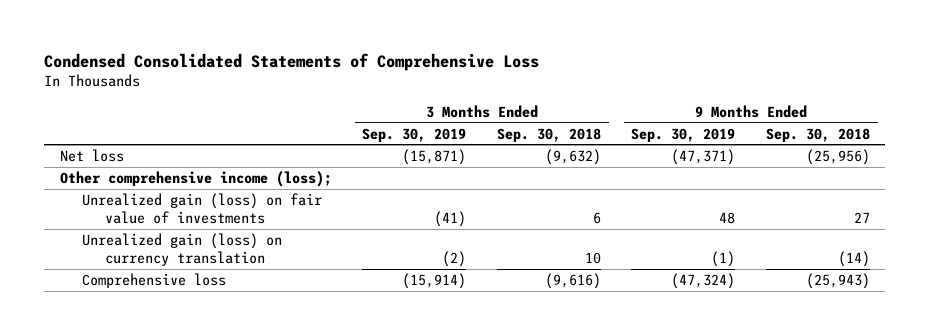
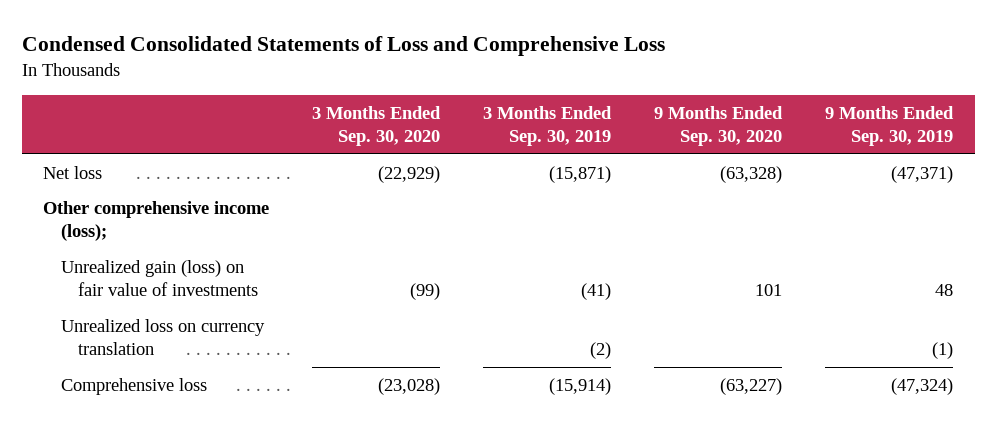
[44,52,540,71] Condensed Consolidated Statements of Comprehensive Loss -> [22,36,666,57] Condensed Consolidated Statements of Loss and Comprehensive Loss
[496,127,601,142] Sep. 30, 2018 -> none
[766,127,871,142] Sep. 30, 2018 -> none
none -> [312,105,442,147] 3 Months Ended Sep. 30, 2020
none -> [654,105,784,147] 9 Months Ended Sep. 30, 2020
[82,233,283,267] Unrealized gain (loss) on currency translation -> [60,318,265,356] Unrealized loss on currency translation

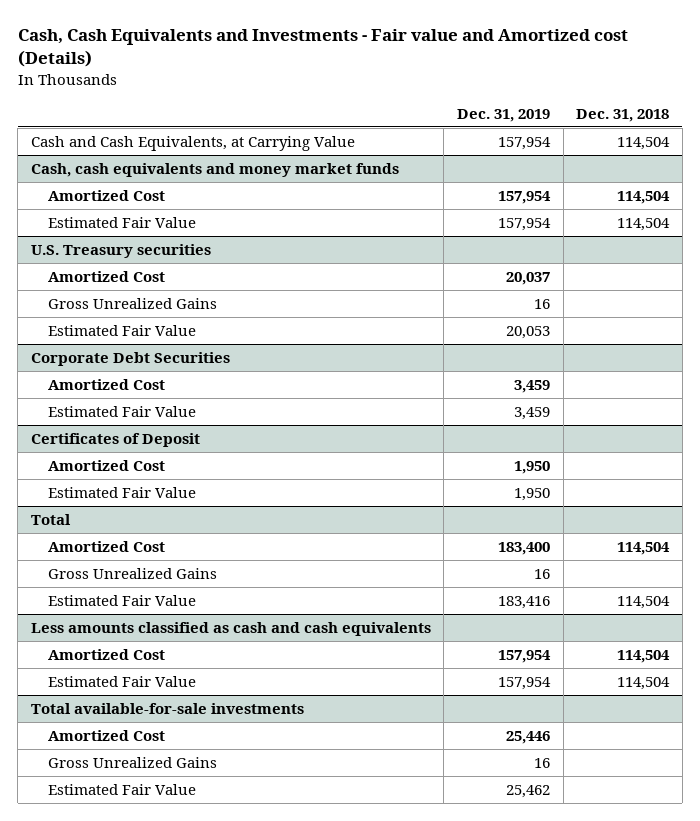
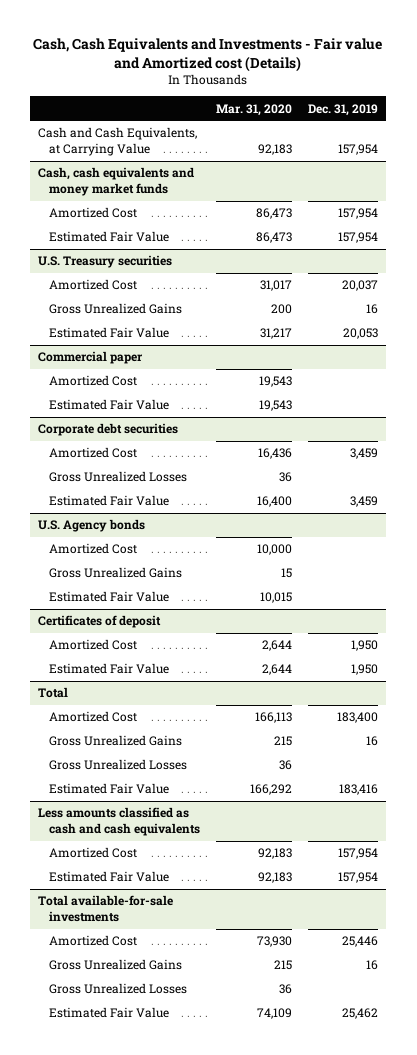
[576,108,670,122] Dec. 31, 2018 -> none
none -> [216,103,293,116] Mar. 31, 2020
none -> [38,351,144,365] Commercial paper
none -> [48,375,137,387] Amortized Cost
none -> [48,399,169,411] Estimated Fair Value
[30,352,230,367] Corporate Debt Securities -> [38,423,179,437] Corporate debt securities
none -> [48,471,187,483] Gross Unrealized Losses
none -> [38,519,146,533] U.S. Agency bonds
none -> [48,543,137,555] Amortized Cost
none -> [48,567,182,579] Gross Unrealized Gains
none -> [48,591,169,603] Estimated Fair Value
[30,433,200,448] Certificates of Deposit -> [38,615,162,629] Certificates of deposit
none -> [48,759,187,771] Gross Unrealized Losses
none -> [48,983,187,995] Gross Unrealized Losses

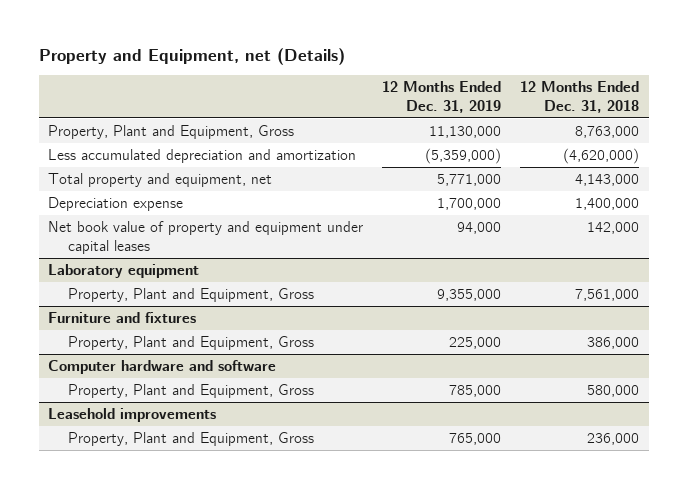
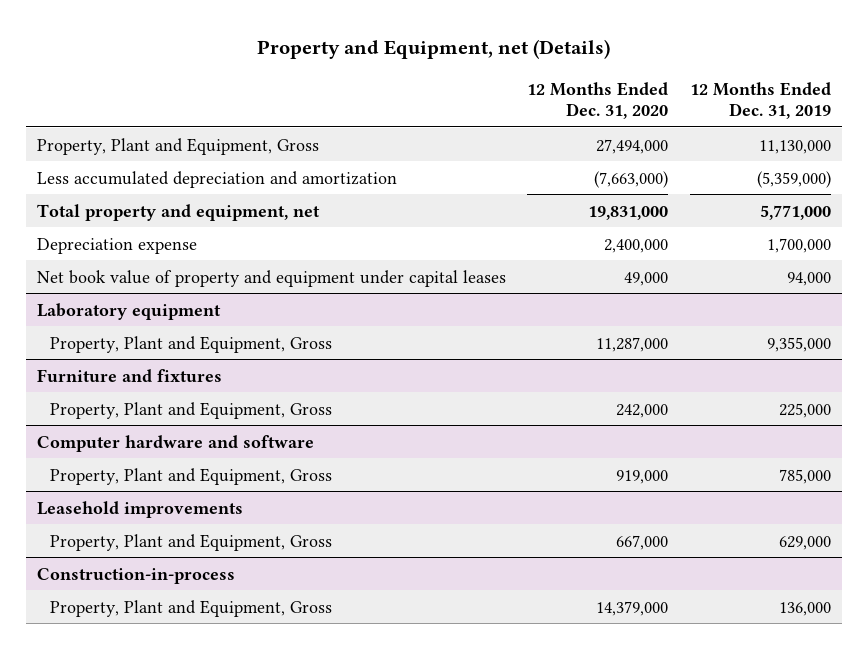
[520,81,640,113] 12 Months Ended Dec. 31, 2018 -> none
none -> [527,81,669,120] 12 Months Ended Dec. 31, 2020
[449,432,502,445] 765,000 -> [778,535,831,550] 629,000
none -> [36,567,235,584] Construction-in-process
none -> [50,599,333,617] Property, Plant and Equipment, Gross

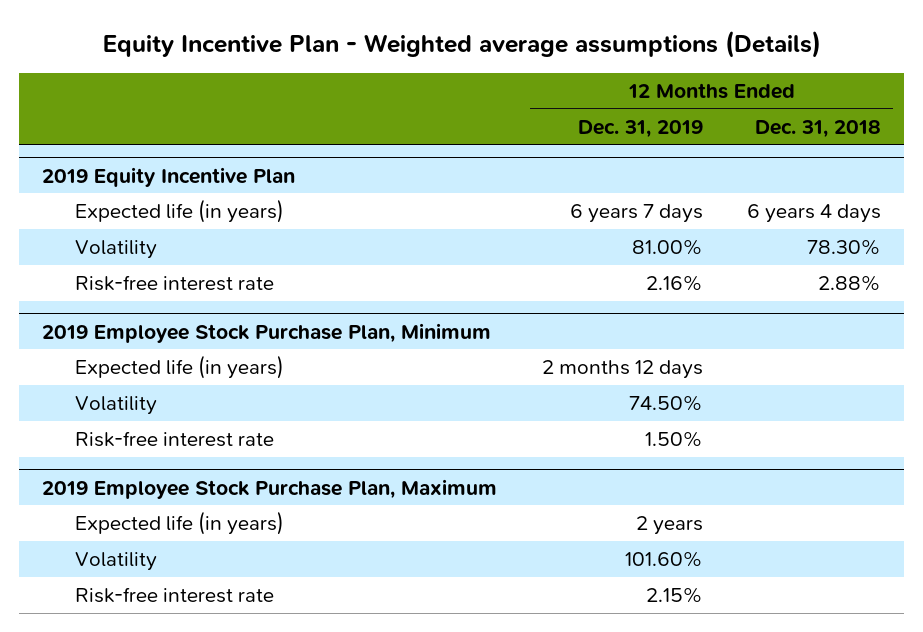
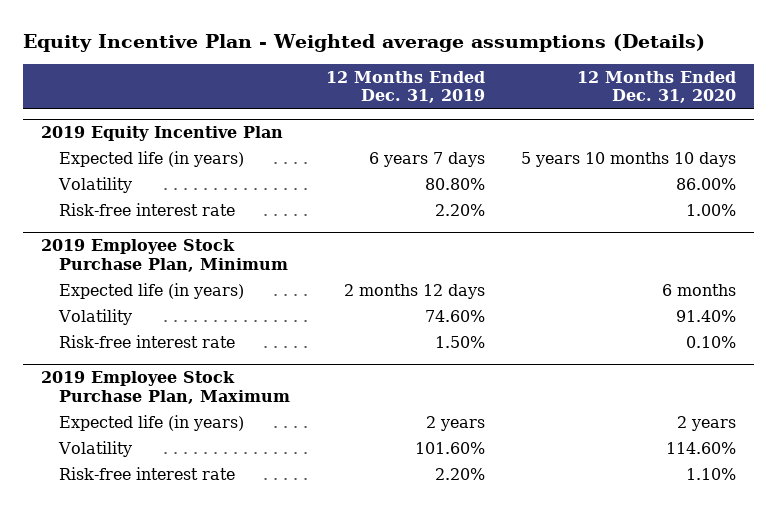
[755,119,882,138] Dec. 31, 2018 -> none
none -> [576,70,736,104] 12 Months Ended Dec. 31, 2020
[631,238,703,255] 81.00% -> [424,177,485,190] 80.80%
[645,274,703,291] 2.16% -> [434,203,485,216] 2.20%
[628,394,703,411] 74.50% -> [424,309,485,322] 74.60%
[645,586,703,603] 2.15% -> [434,467,485,480] 2.20%

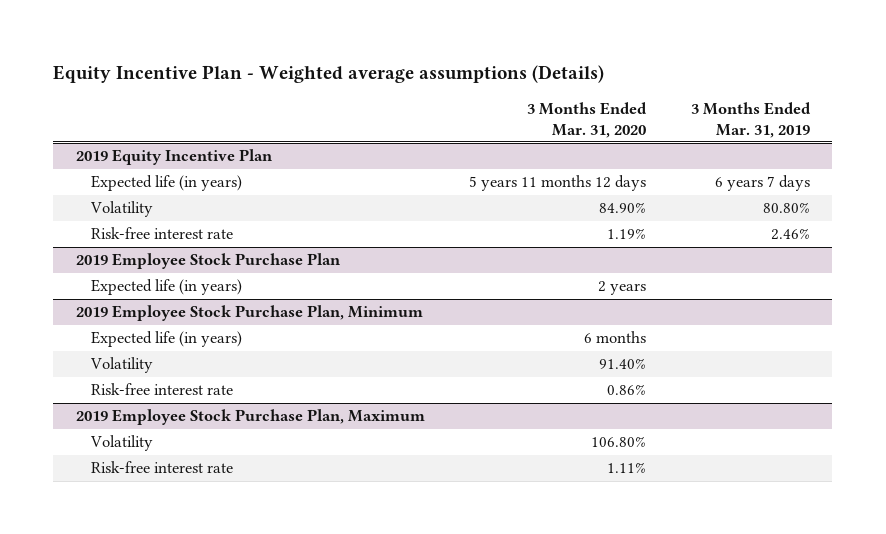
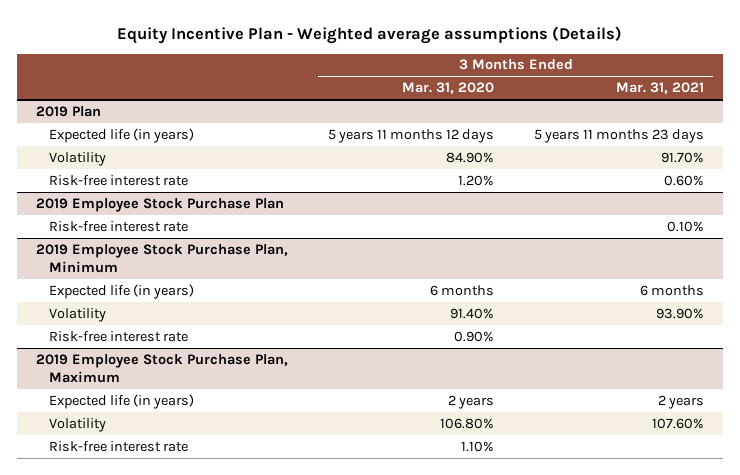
[691,102,812,138] 3 Months Ended Mar. 31, 2019 -> none
none -> [615,82,704,95] Mar. 31, 2021
[75,149,273,166] 2019 Equity Incentive Plan -> [36,105,102,117] 2019 Plan
[607,228,647,240] 1.19% -> [457,174,494,186] 1.20%
[91,279,243,296] Expected life (in years) -> none
none -> [49,220,189,232] Risk-free interest rate
[607,384,647,396] 0.86% -> [453,330,494,342] 0.90%
none -> [49,393,195,409] Expected life (in years)
[607,462,647,474] 1.11% -> [460,440,494,452] 1.10%

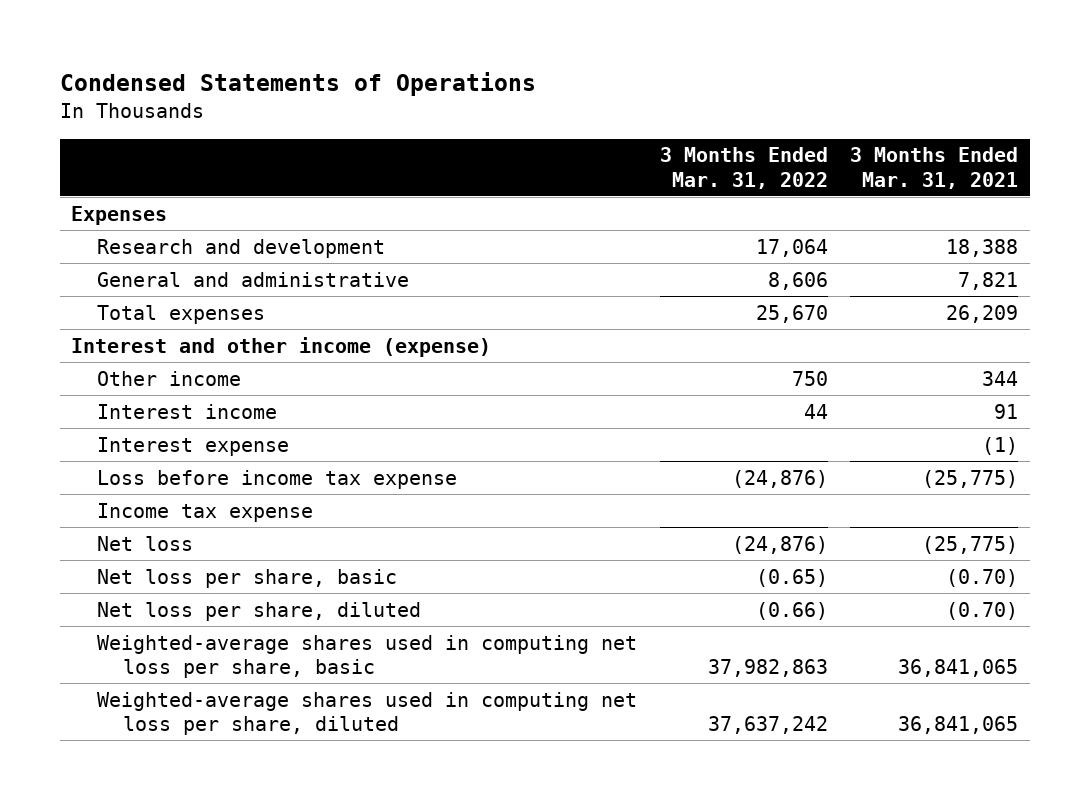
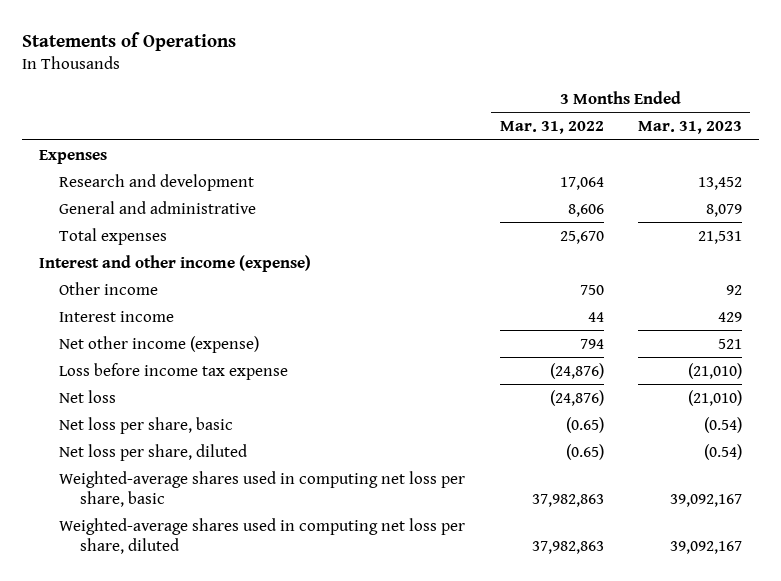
[60,72,537,97] Condensed Statements of Operations -> [21,32,236,52] Statements of Operations
[850,147,1019,189] 3 Months Ended Mar. 31, 2021 -> none
none -> [637,121,742,135] Mar. 31, 2023
[97,436,290,456] Interest expense -> none
none -> [59,335,260,353] Net other income (expense)
[97,502,314,522] Income tax expense -> none
[755,601,828,620] (0.66) -> [565,443,604,460] (0.65)
[707,716,828,735] 37,637,242 -> [531,540,604,554] 37,982,863

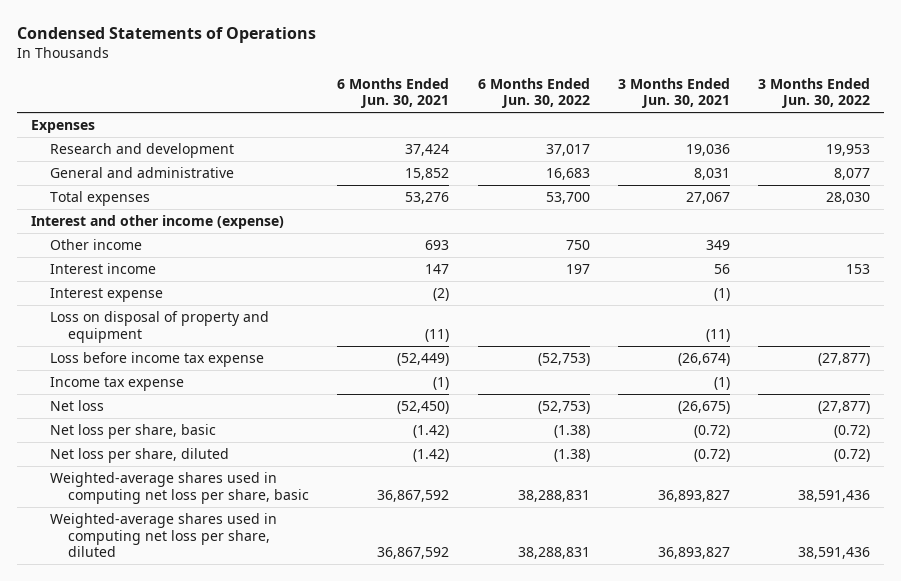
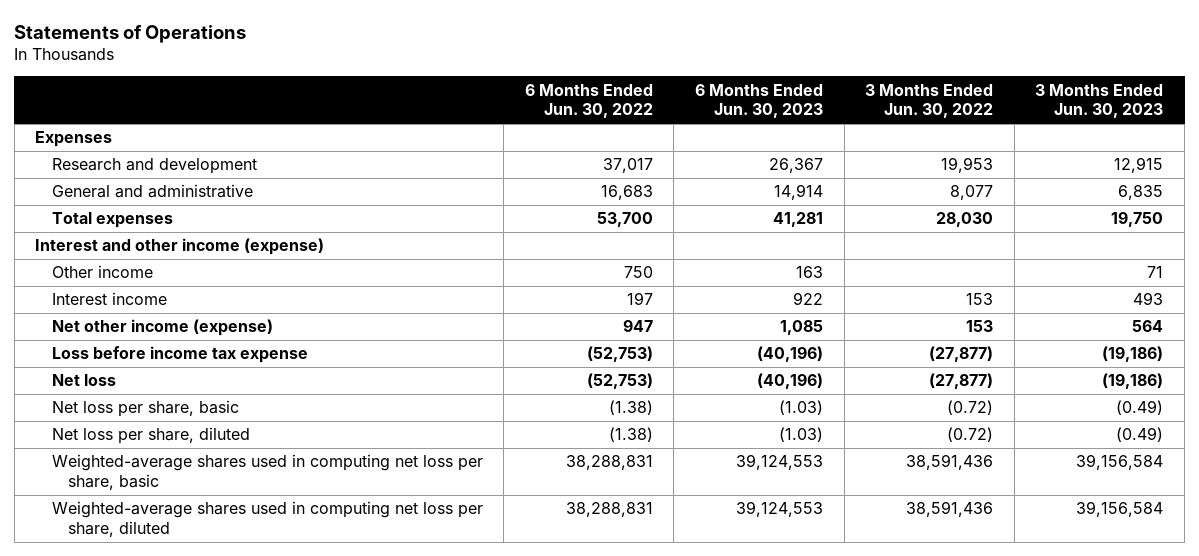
[17,26,317,43] Condensed Statements of Operations -> [14,24,247,43] Statements of Operations
[337,77,450,109] 6 Months Ended Jun. 30, 2021 -> none
[617,77,730,109] 3 Months Ended Jun. 30, 2021 -> none
none -> [695,83,824,119] 6 Months Ended Jun. 30, 2023
none -> [1035,83,1164,119] 3 Months Ended Jun. 30, 2023
[49,288,163,303] Interest expense -> none
[49,311,269,343] Loss on disposal of property and equipment -> none
none -> [51,319,273,337] Net other income (expense)
[49,377,184,392] Income tax expense -> none

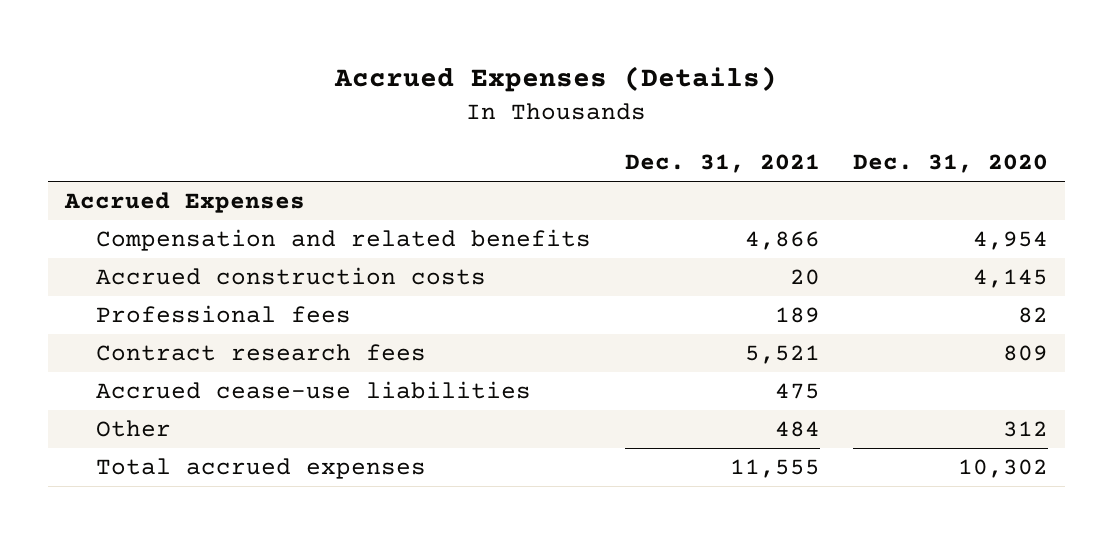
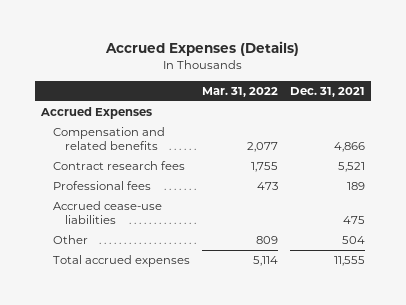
[852,154,1048,174] Dec. 31, 2020 -> none
none -> [202,86,279,97] Mar. 31, 2022
[96,267,487,286] Accrued construction costs -> none
[96,305,352,324] Professional fees -> [53,180,152,190] Professional fees
[774,421,820,438] 484 -> [341,235,365,244] 504

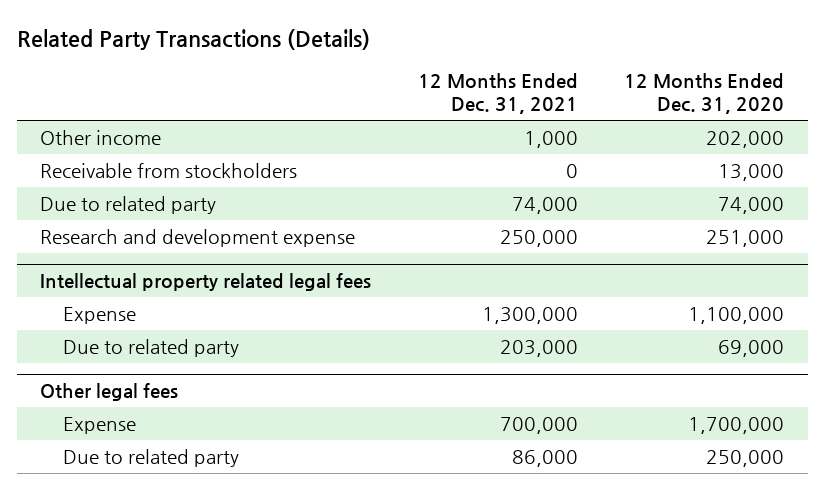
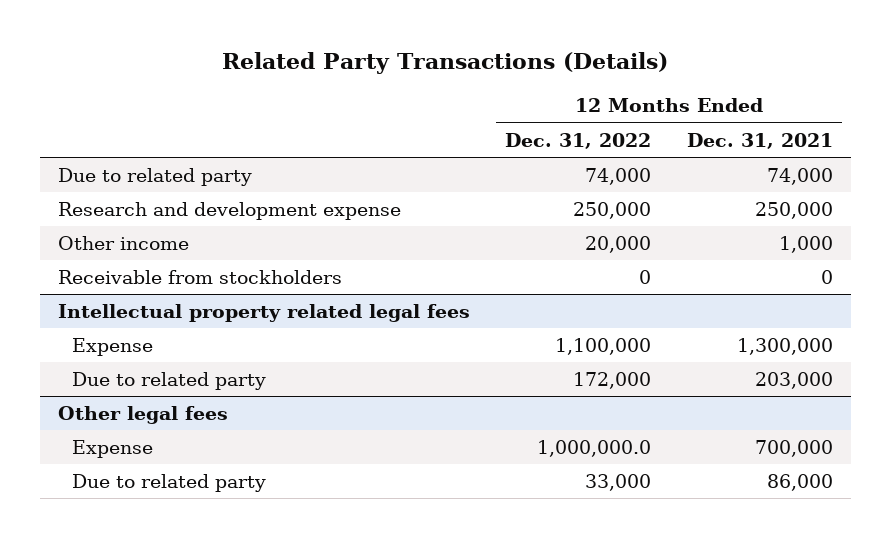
[624,73,785,115] 12 Months Ended Dec. 31, 2020 -> none
none -> [505,132,652,149] Dec. 31, 2022
[40,129,162,145] Other income -> [57,236,189,251] Other income
[40,162,298,178] Receivable from stockholders -> [57,270,342,285] Receivable from stockholders

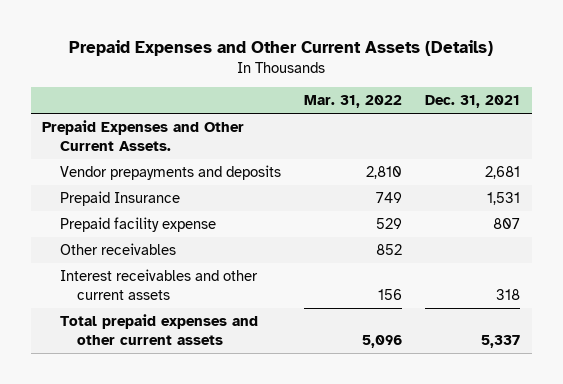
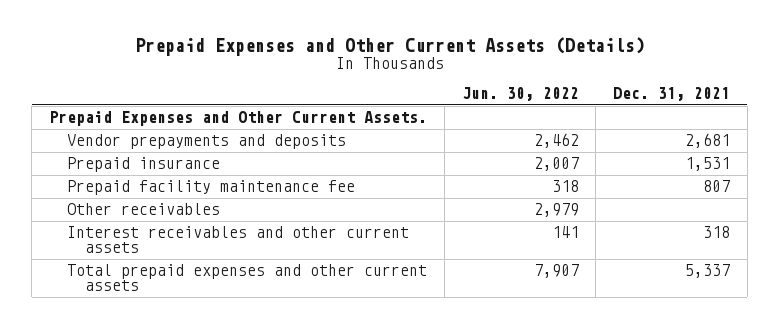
[304,95,403,109] Mar. 31, 2022 -> none
none -> [461,87,579,102] Jun. 30, 2022
[59,191,180,207] Prepaid Insurance -> [66,157,220,173] Prepaid insurance
[59,217,216,233] Prepaid facility expense -> [66,180,355,196] Prepaid facility maintenance fee

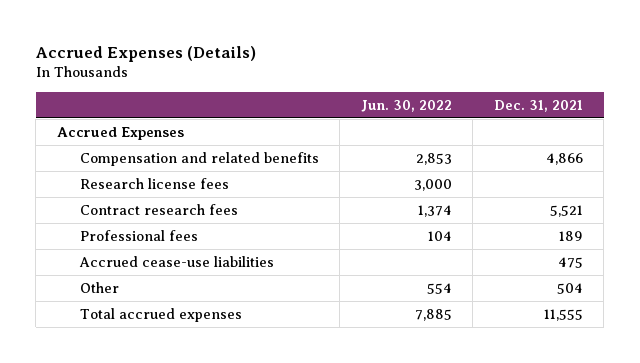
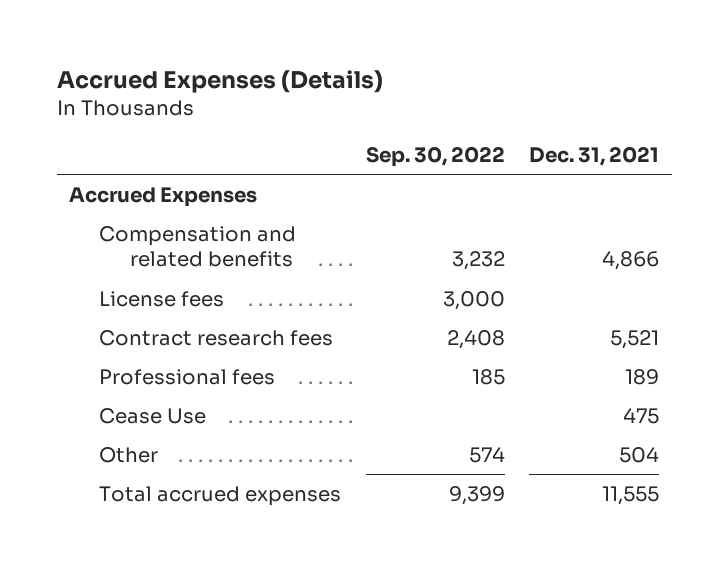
[360,99,452,112] Jun. 30, 2022 -> none
none -> [365,146,505,168] Sep. 30, 2022
[79,177,229,189] Research license fees -> [99,291,225,308] License fees
[78,255,274,267] Accrued cease-use liabilities -> [99,408,207,425] Cease Use

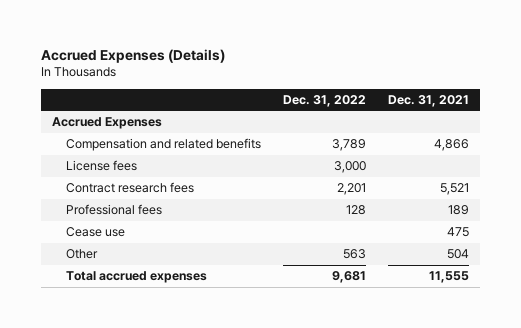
[365,146,505,168] Sep. 30, 2022 -> none
none -> [283,94,367,107] Dec. 31, 2022
[99,408,207,425] Cease Use -> [66,227,126,238] Cease use

